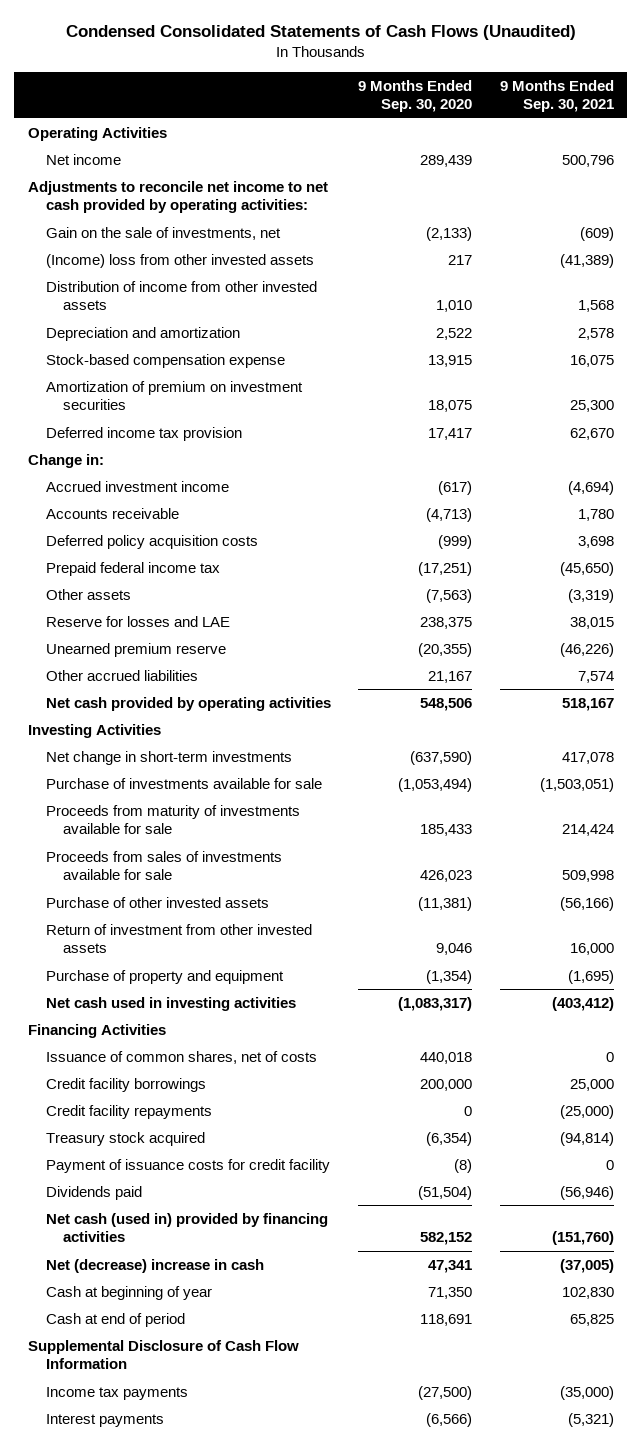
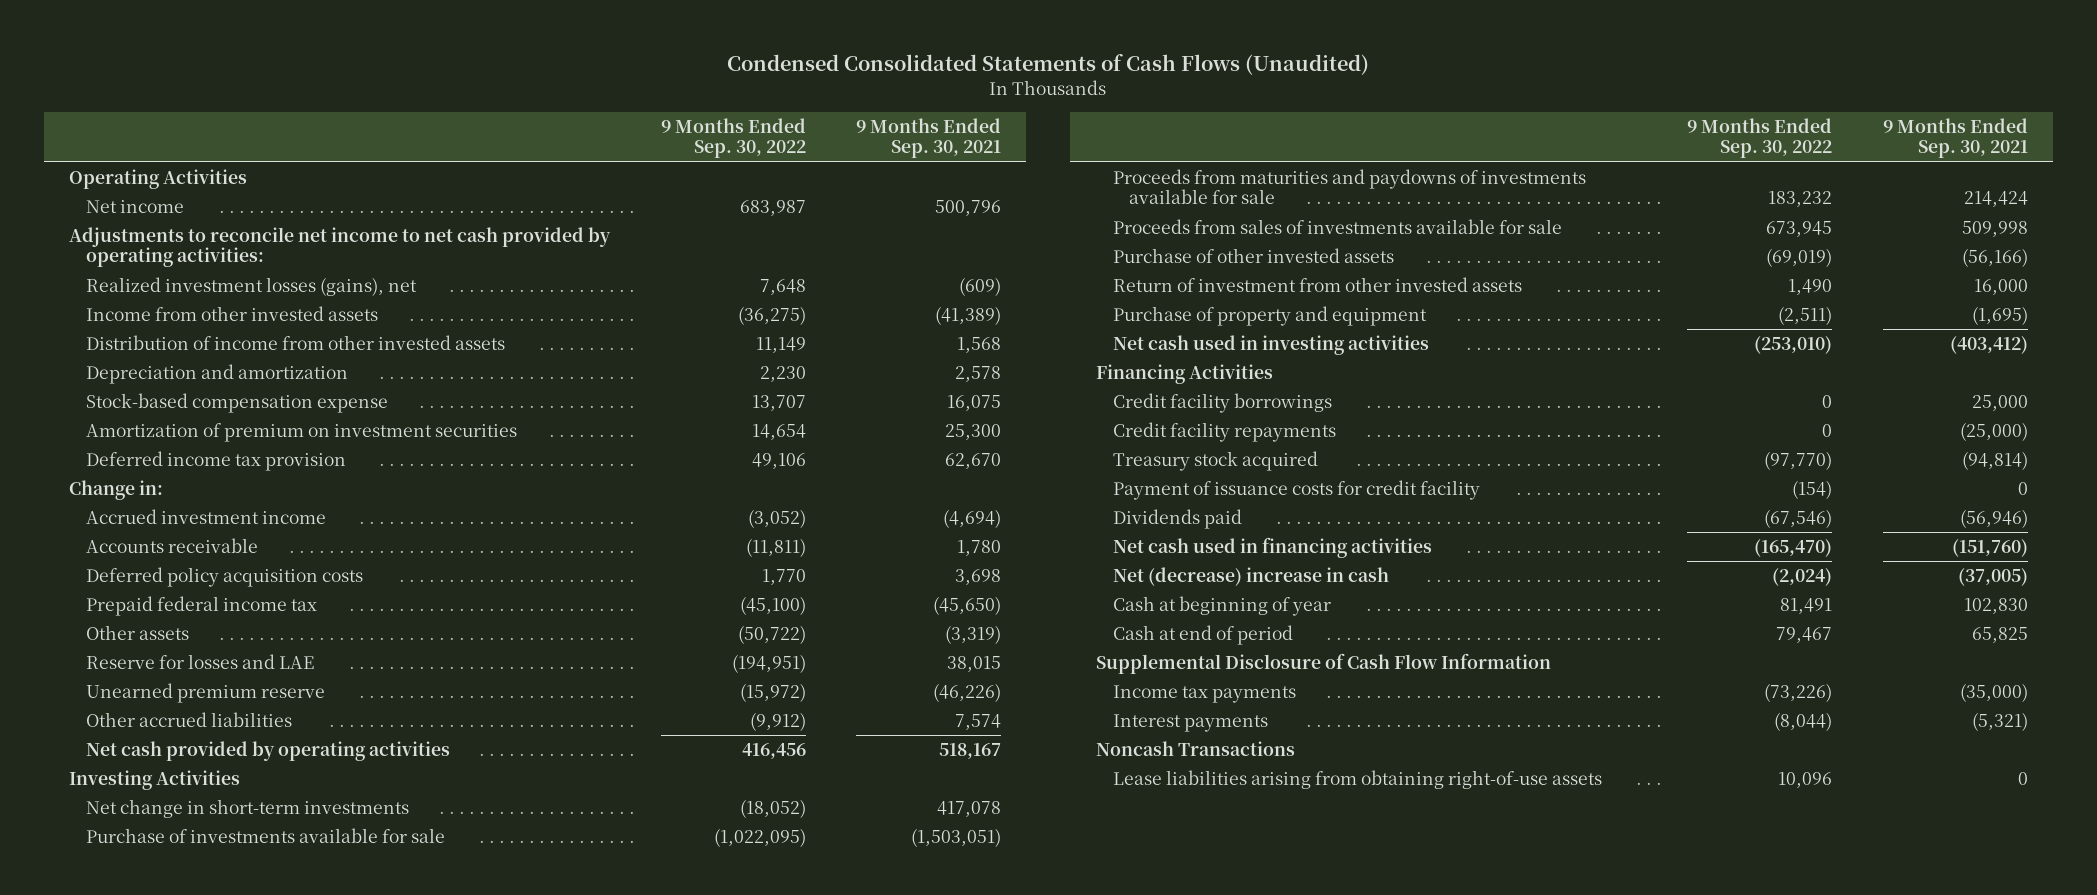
[358,79,473,113] 9 Months Ended Sep. 30, 2020 -> none
none -> [660,118,806,159] 9 Months Ended Sep. 30, 2022
[45,226,281,240] Gain on the sale of investments, net -> [86,277,418,297] Realized investment losses (gains), net
[45,253,314,268] (Income) loss from other invested assets -> [86,306,379,322] Income from other invested assets
[45,804,300,835] Proceeds from maturity of investments available for sale -> [1112,169,1586,205] Proceeds from maturities and paydowns of investments available for sale
[45,1050,317,1064] Issuance of common shares, net of costs -> none
[45,1212,328,1243] Net cash (used in) provided by financing activities -> [1112,537,1432,559] Net cash used in financing activities
none -> [1095,741,1295,757] Noncash Transactions
none -> [1112,770,1602,790] Lease liabilities arising from obtaining right-of-use assets

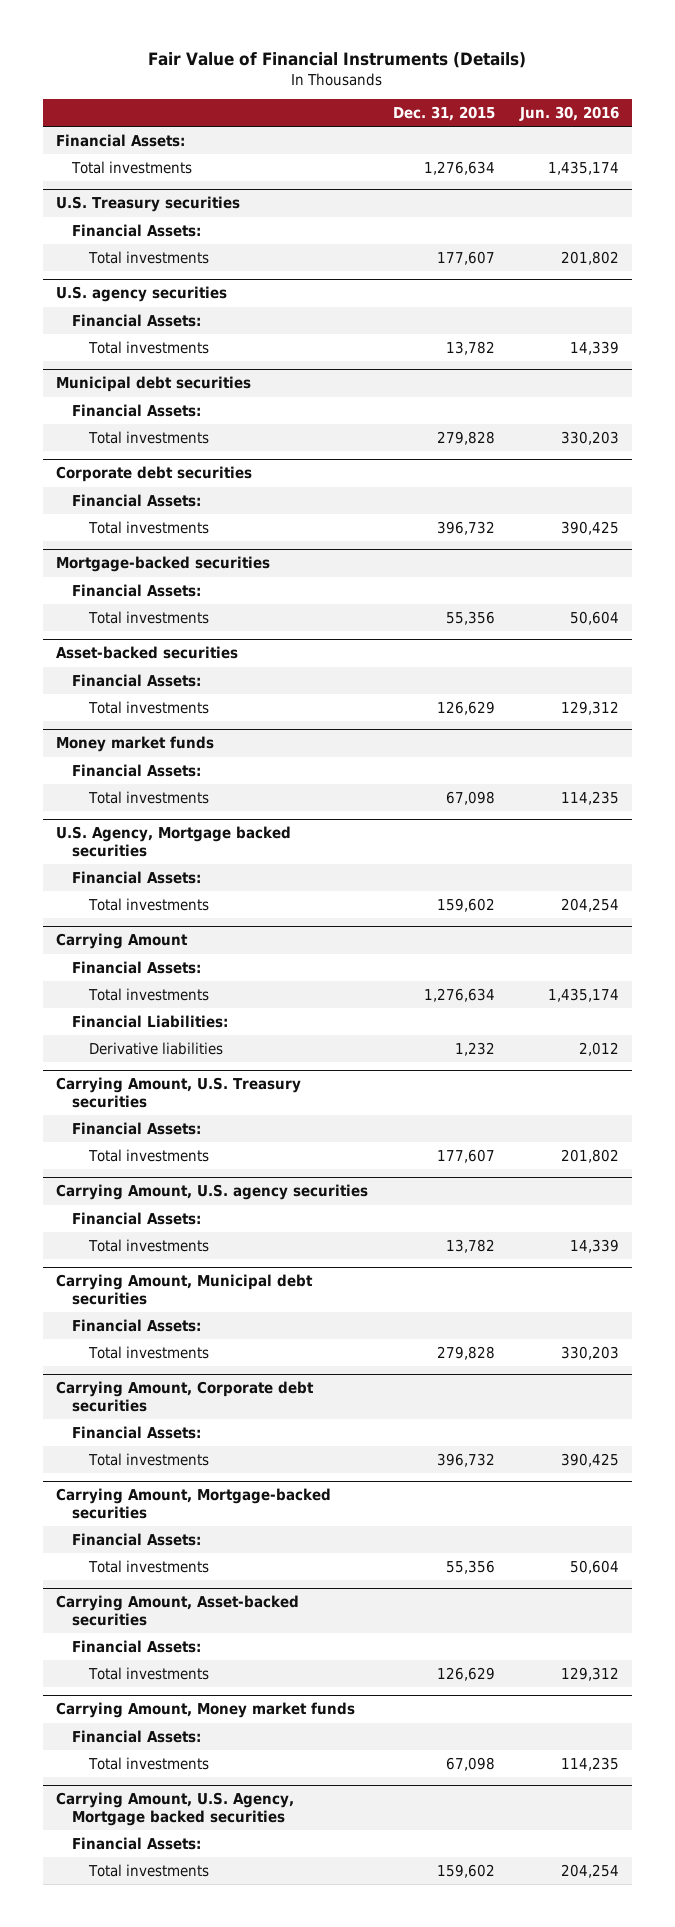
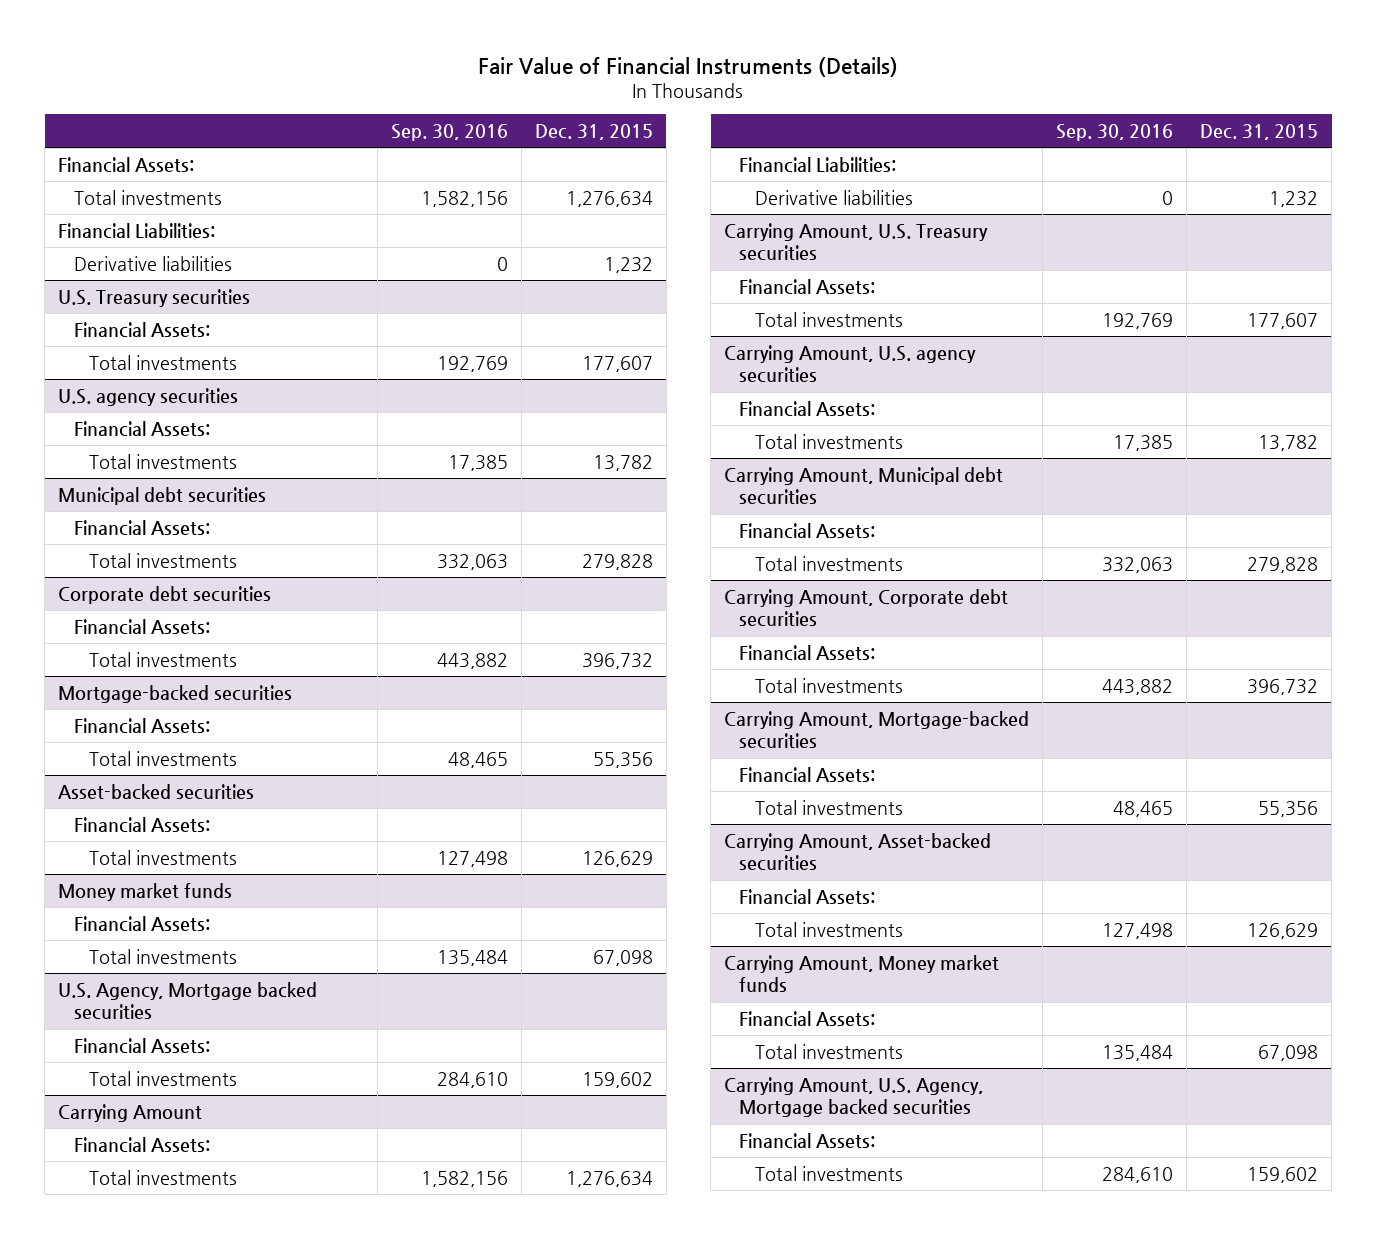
[518,105,619,121] Jun. 30, 2016 -> none
none -> [390,123,508,141] Sep. 30, 2016
none -> [58,222,216,239] Financial Liabilities:
none -> [73,255,232,271] Derivative liabilities

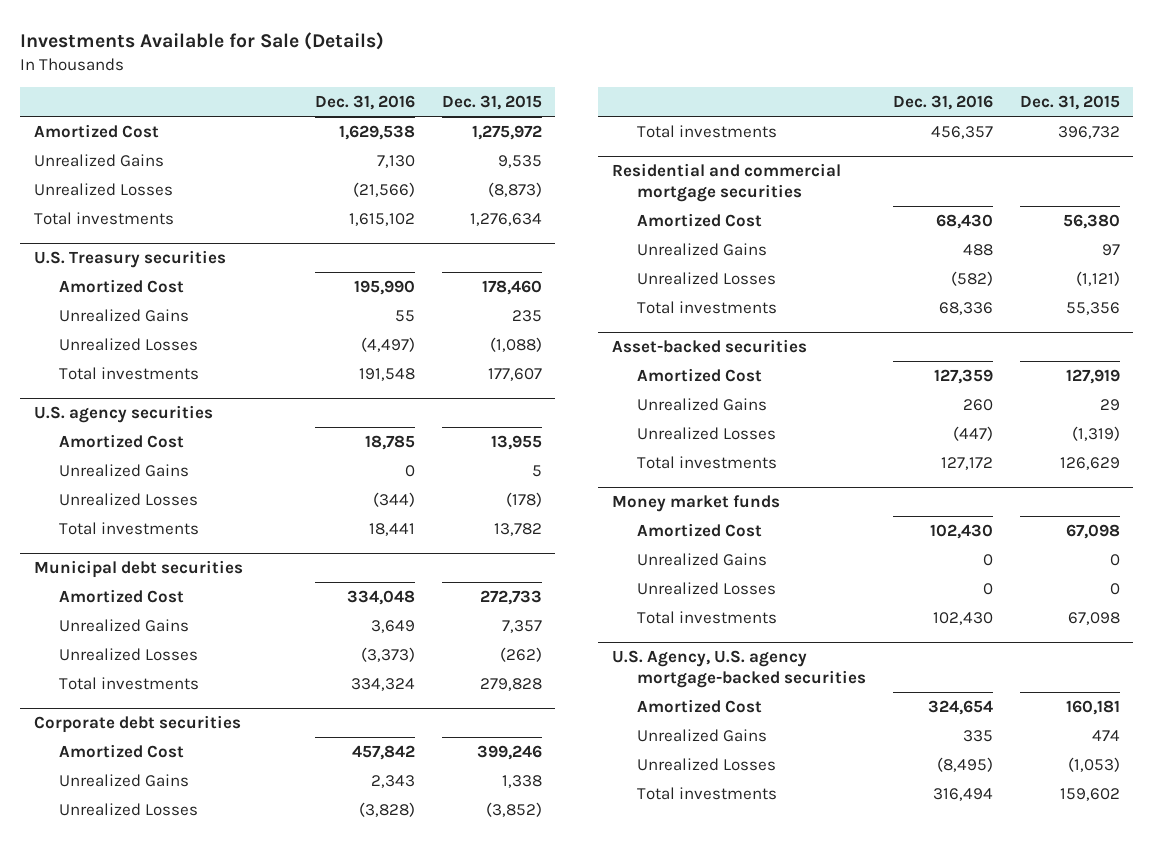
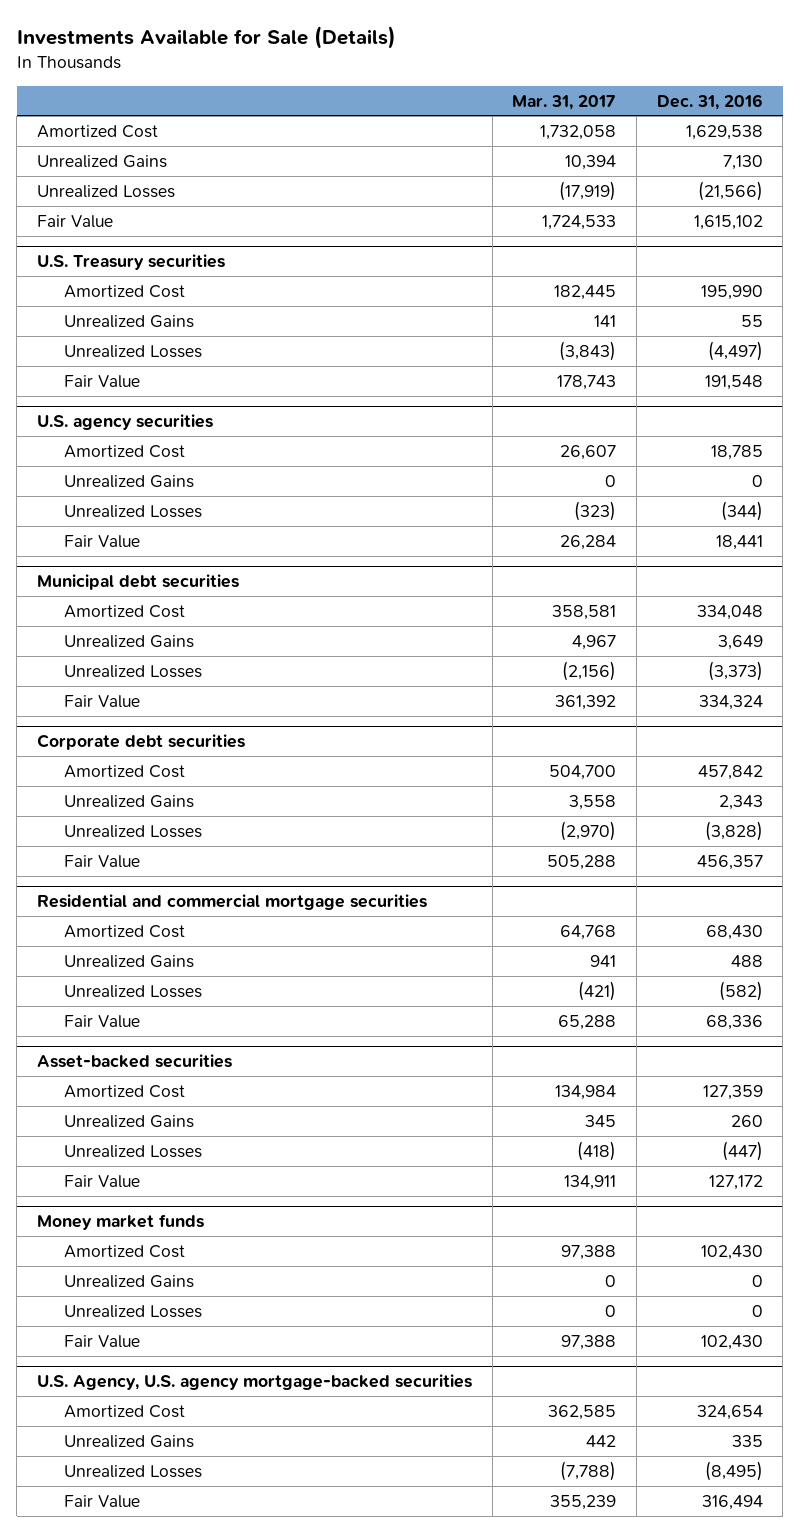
[441,95,542,111] Dec. 31, 2015 -> none
none -> [512,94,617,110] Mar. 31, 2017
[33,211,174,225] Total investments -> [37,214,114,228] Fair Value
[59,366,200,380] Total investments -> [64,374,141,388] Fair Value
[59,521,200,535] Total investments -> [64,534,141,548] Fair Value
[59,676,200,690] Total investments -> [64,694,141,708] Fair Value
[636,124,777,138] Total investments -> [64,854,141,868] Fair Value
[636,300,777,314] Total investments -> [64,1014,141,1028] Fair Value
[636,455,777,469] Total investments -> [64,1174,141,1188] Fair Value
[636,610,777,624] Total investments -> [64,1334,141,1348] Fair Value
[636,786,777,800] Total investments -> [64,1494,141,1508] Fair Value

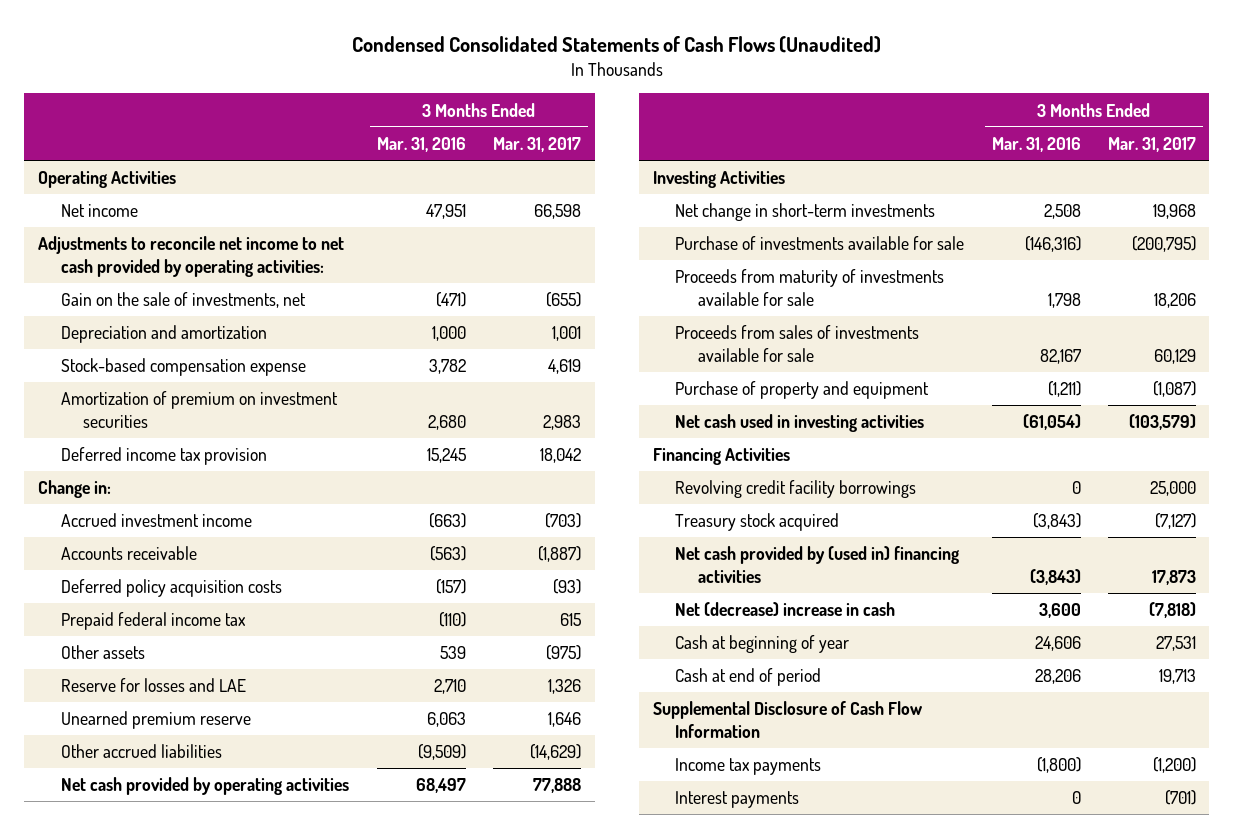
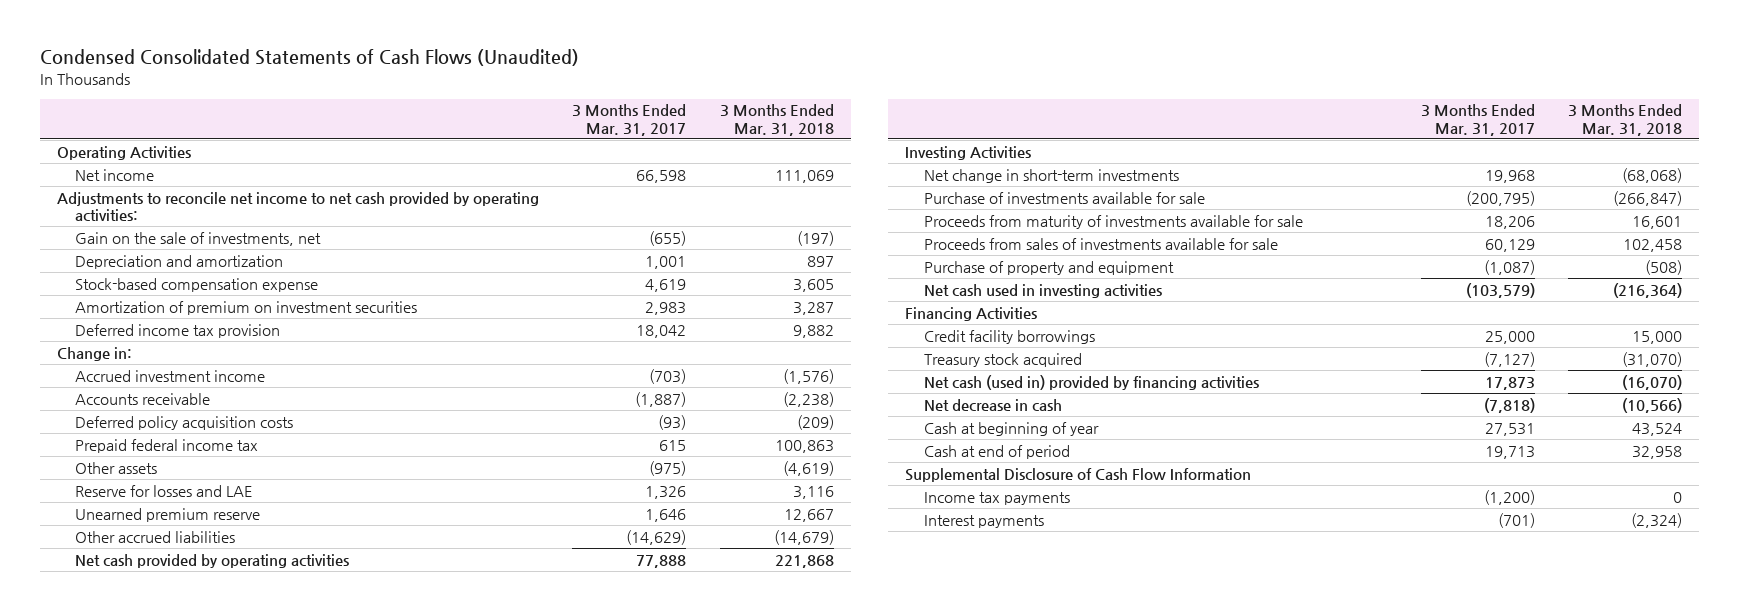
[376,136,466,152] Mar. 31, 2016 -> none
none -> [719,104,834,136] 3 Months Ended Mar. 31, 2018
[675,480,917,499] Revolving credit facility borrowings -> [923,329,1095,344] Credit facility borrowings
[675,546,960,584] Net cash provided by (used in) financing activities -> [923,374,1259,390] Net cash (used in) provided by financing activities
[675,602,896,617] Net (decrease) increase in cash -> [923,398,1062,411] Net decrease in cash

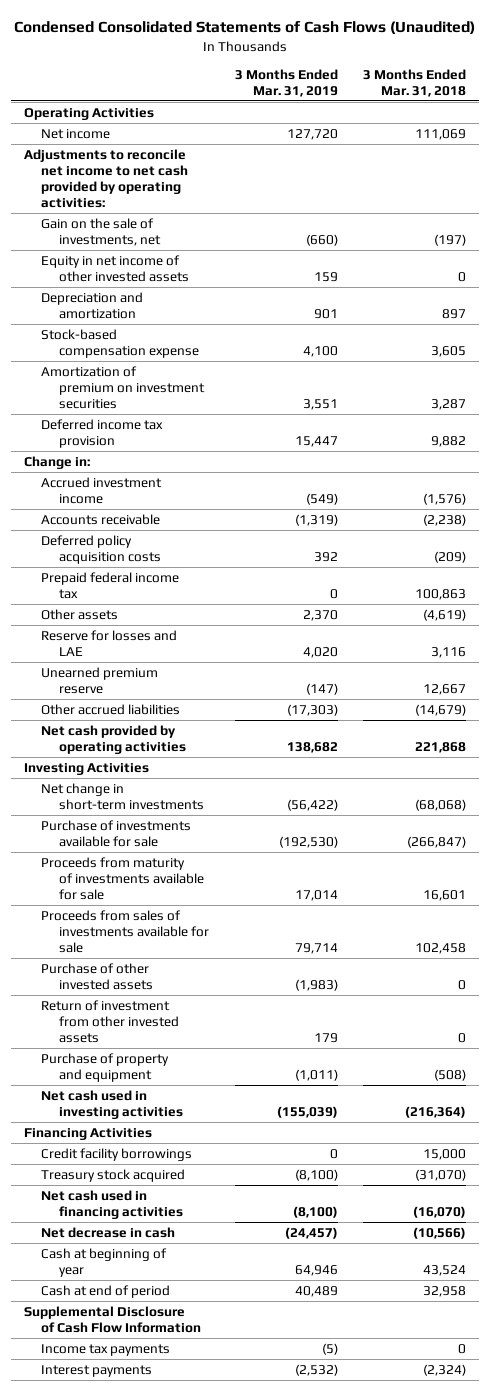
[572,104,687,136] 3 Months Ended Mar. 31, 2017 -> none
none -> [234,68,338,97] 3 Months Ended Mar. 31, 2019
none -> [41,254,190,282] Equity in net income of other invested assets
none -> [41,962,154,990] Purchase of other invested assets
none -> [41,999,180,1043] Return of investment from other invested assets
[923,374,1259,390] Net cash (used in) provided by financing activities -> [41,1189,184,1219] Net cash used in financing activities

